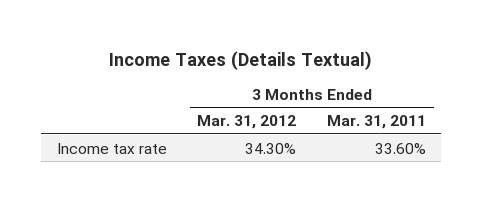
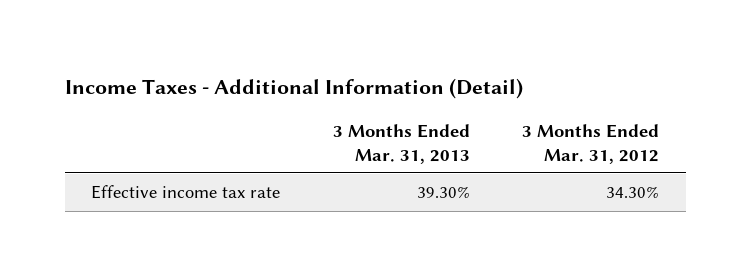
[109,50,373,70] Income Taxes (Details Textual) -> [65,78,524,100] Income Taxes - Additional Information (Detail)
[327,115,427,130] Mar. 31, 2011 -> none
none -> [332,124,470,164] 3 Months Ended Mar. 31, 2013
[56,142,167,154] Income tax rate -> [91,185,281,200] Effective income tax rate

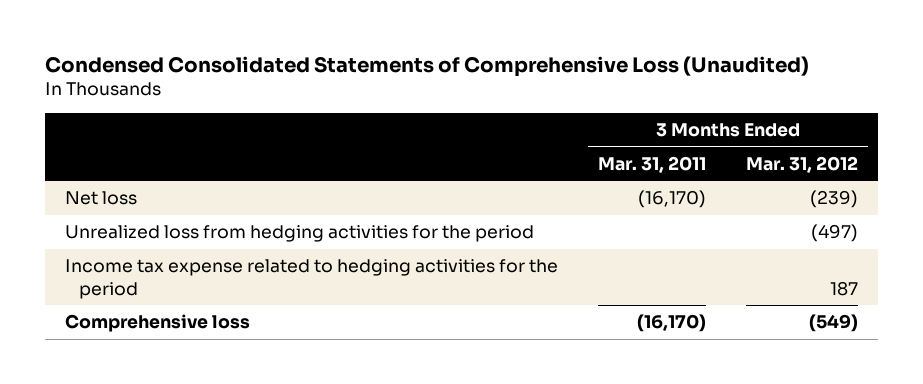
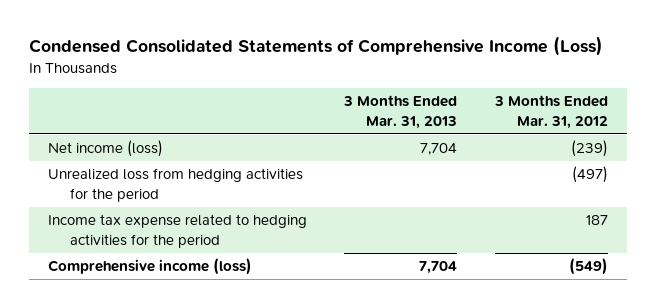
[44,55,809,77] Condensed Consolidated Statements of Comprehensive Loss (Unaudited) -> [28,36,603,57] Condensed Consolidated Statements of Comprehensive Income (Loss)
[597,155,706,173] Mar. 31, 2011 -> none
none -> [343,95,458,129] 3 Months Ended Mar. 31, 2013
[64,191,137,206] Net loss -> [47,140,163,158] Net income (loss)
[64,314,250,333] Comprehensive loss -> [47,258,252,276] Comprehensive income (loss)

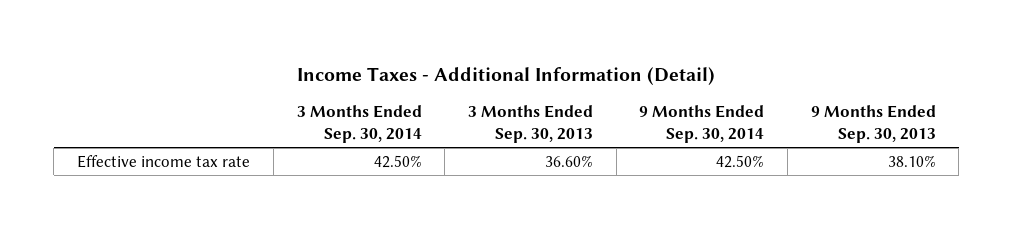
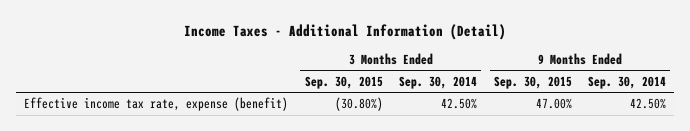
[467,104,593,144] 3 Months Ended Sep. 30, 2013 -> none
[810,104,936,144] 9 Months Ended Sep. 30, 2013 -> none
none -> [304,75,383,89] Sep. 30, 2015
none -> [493,75,572,89] Sep. 30, 2015
[77,155,251,169] Effective income tax rate -> [24,97,289,112] Effective income tax rate, expense (benefit)

